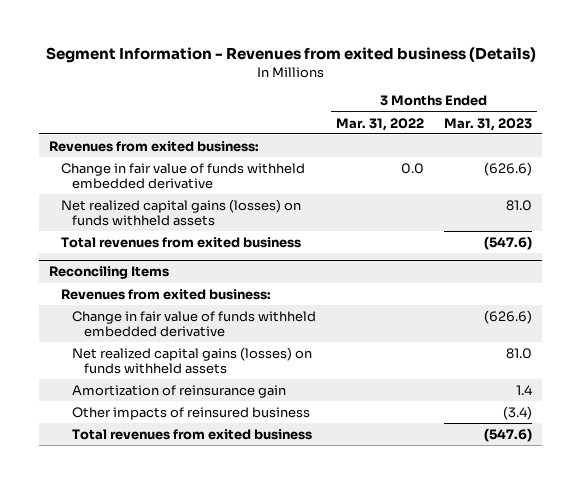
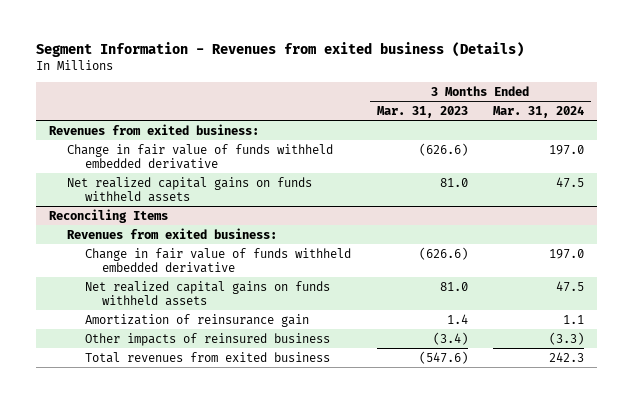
[336,117,425,131] Mar. 31, 2022 -> none
none -> [493,106,585,119] Mar. 31, 2024
[60,236,301,248] Total revenues from exited business -> none
[60,198,301,226] Net realized capital gains (losses) on funds withheld assets -> [66,176,312,202] Net realized capital gains on funds withheld assets
[72,346,313,374] Net realized capital gains (losses) on funds withheld assets -> [84,280,330,306] Net realized capital gains on funds withheld assets

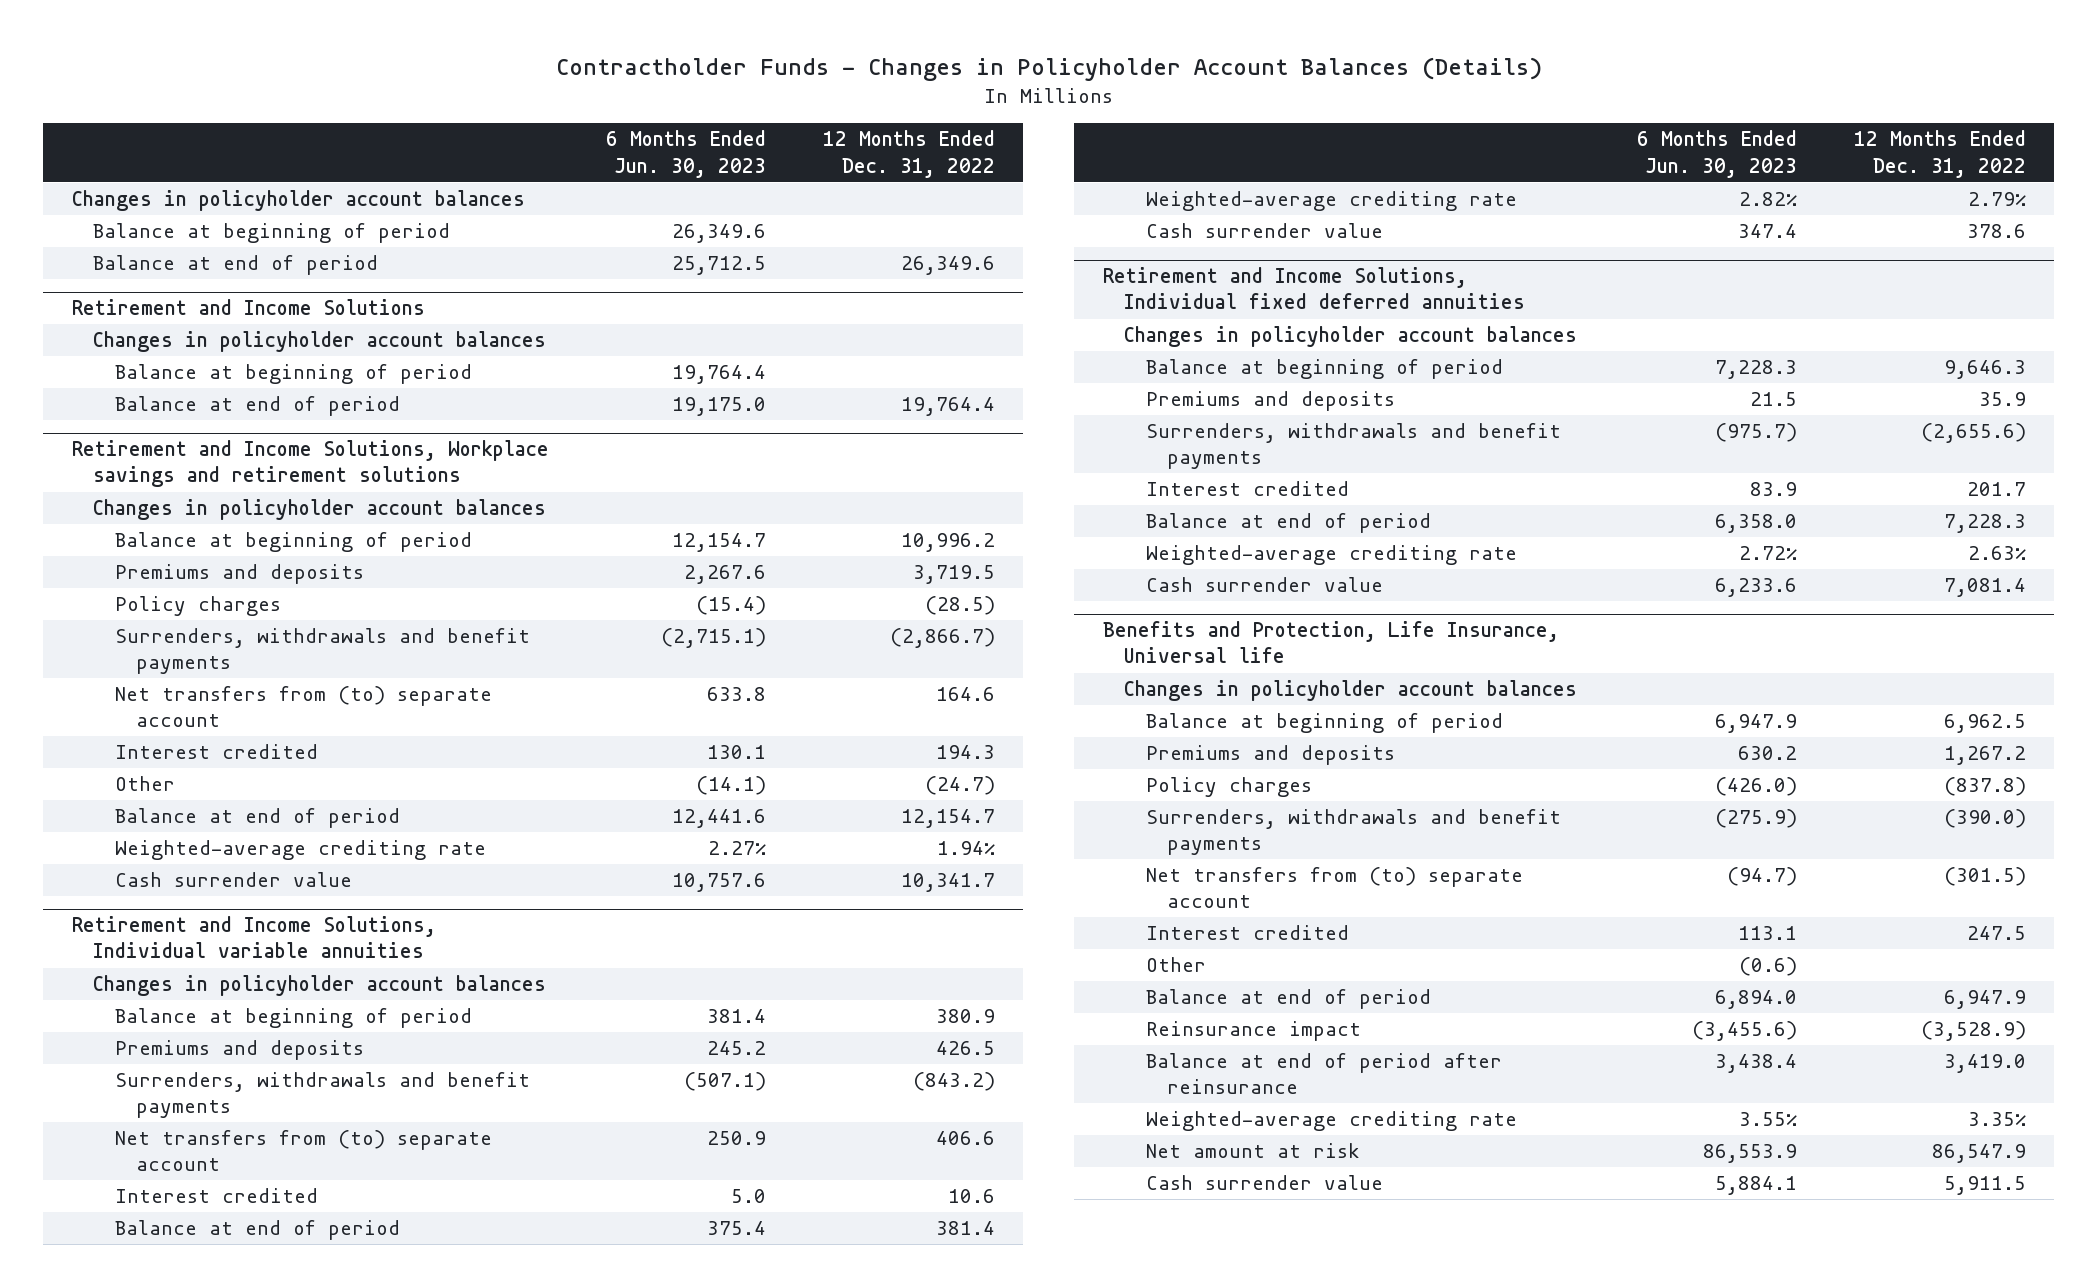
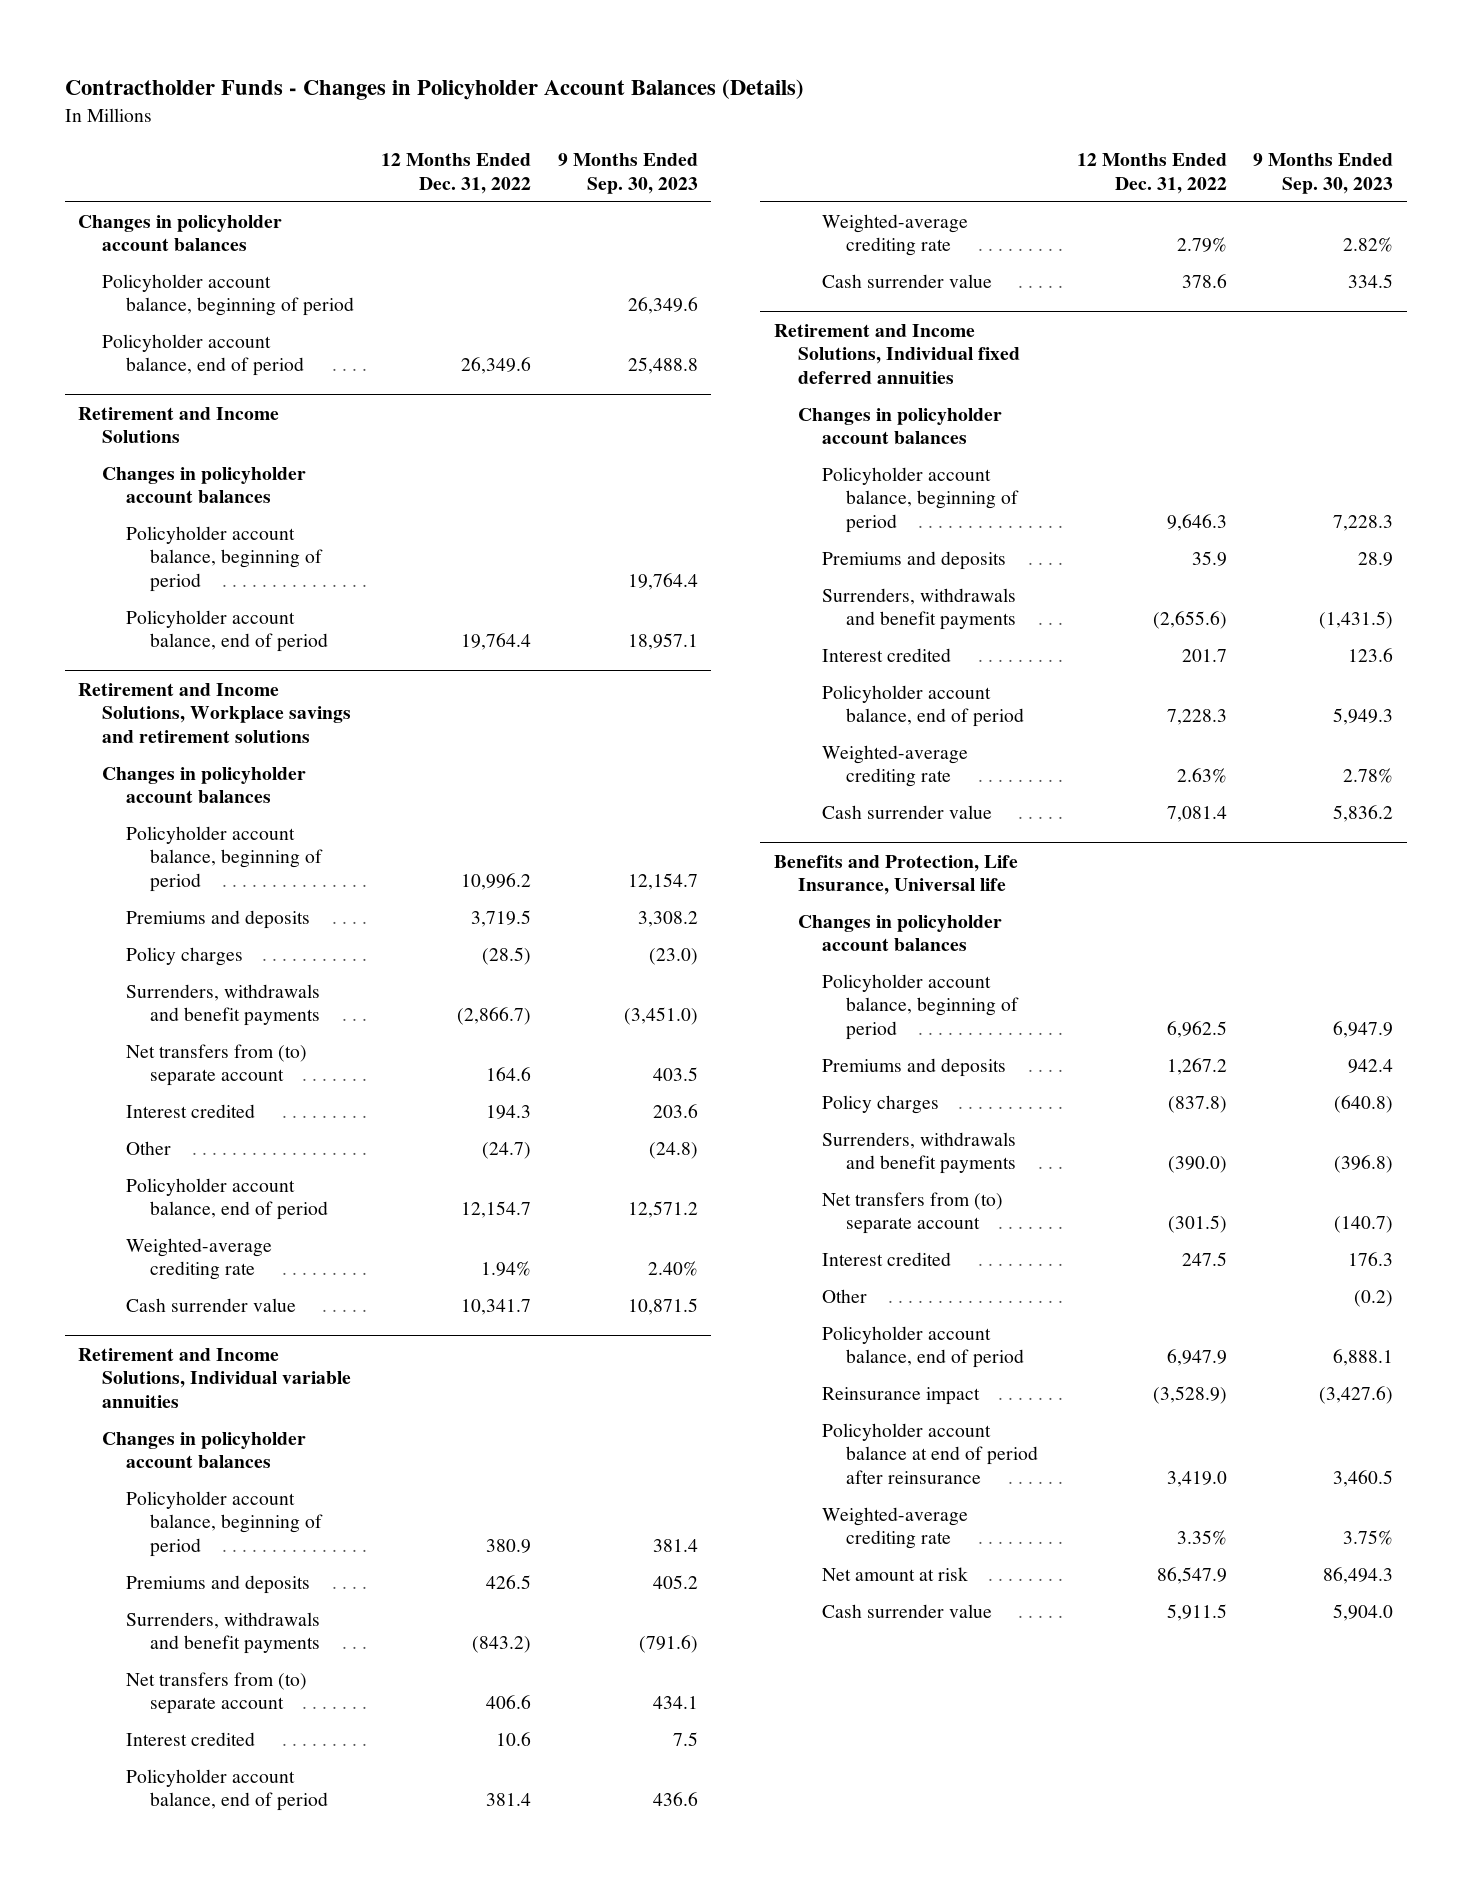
[605,130,766,178] 6 Months Ended Jun. 30, 2023 -> none
none -> [557,153,698,195] 9 Months Ended Sep. 30, 2023
[93,223,451,244] Balance at beginning of period -> [101,273,354,317] Policyholder account balance, beginning of period
[93,255,379,276] Balance at end of period -> [101,333,304,377] Policyholder account balance, end of period
[114,364,472,385] Balance at beginning of period -> [125,525,323,593] Policyholder account balance, beginning of period
[114,396,400,417] Balance at end of period -> [125,609,328,653] Policyholder account balance, end of period
[114,532,472,553] Balance at beginning of period -> [125,825,323,893] Policyholder account balance, beginning of period
[114,808,400,829] Balance at end of period -> [125,1177,328,1221] Policyholder account balance, end of period
[114,1008,472,1029] Balance at beginning of period -> [125,1490,323,1558] Policyholder account balance, beginning of period
[114,1220,400,1241] Balance at end of period -> [125,1768,328,1812] Policyholder account balance, end of period
[1145,359,1503,380] Balance at beginning of period -> [821,466,1019,534] Policyholder account balance, beginning of period
[1145,513,1431,534] Balance at end of period -> [821,684,1024,728] Policyholder account balance, end of period
[1145,713,1503,734] Balance at beginning of period -> [821,973,1019,1041] Policyholder account balance, beginning of period
[1145,989,1431,1010] Balance at end of period -> [821,1325,1024,1369] Policyholder account balance, end of period
[1145,1053,1502,1095] Balance at end of period after reinsurance -> [821,1422,1038,1485] Policyholder account balance at end of period after reinsurance

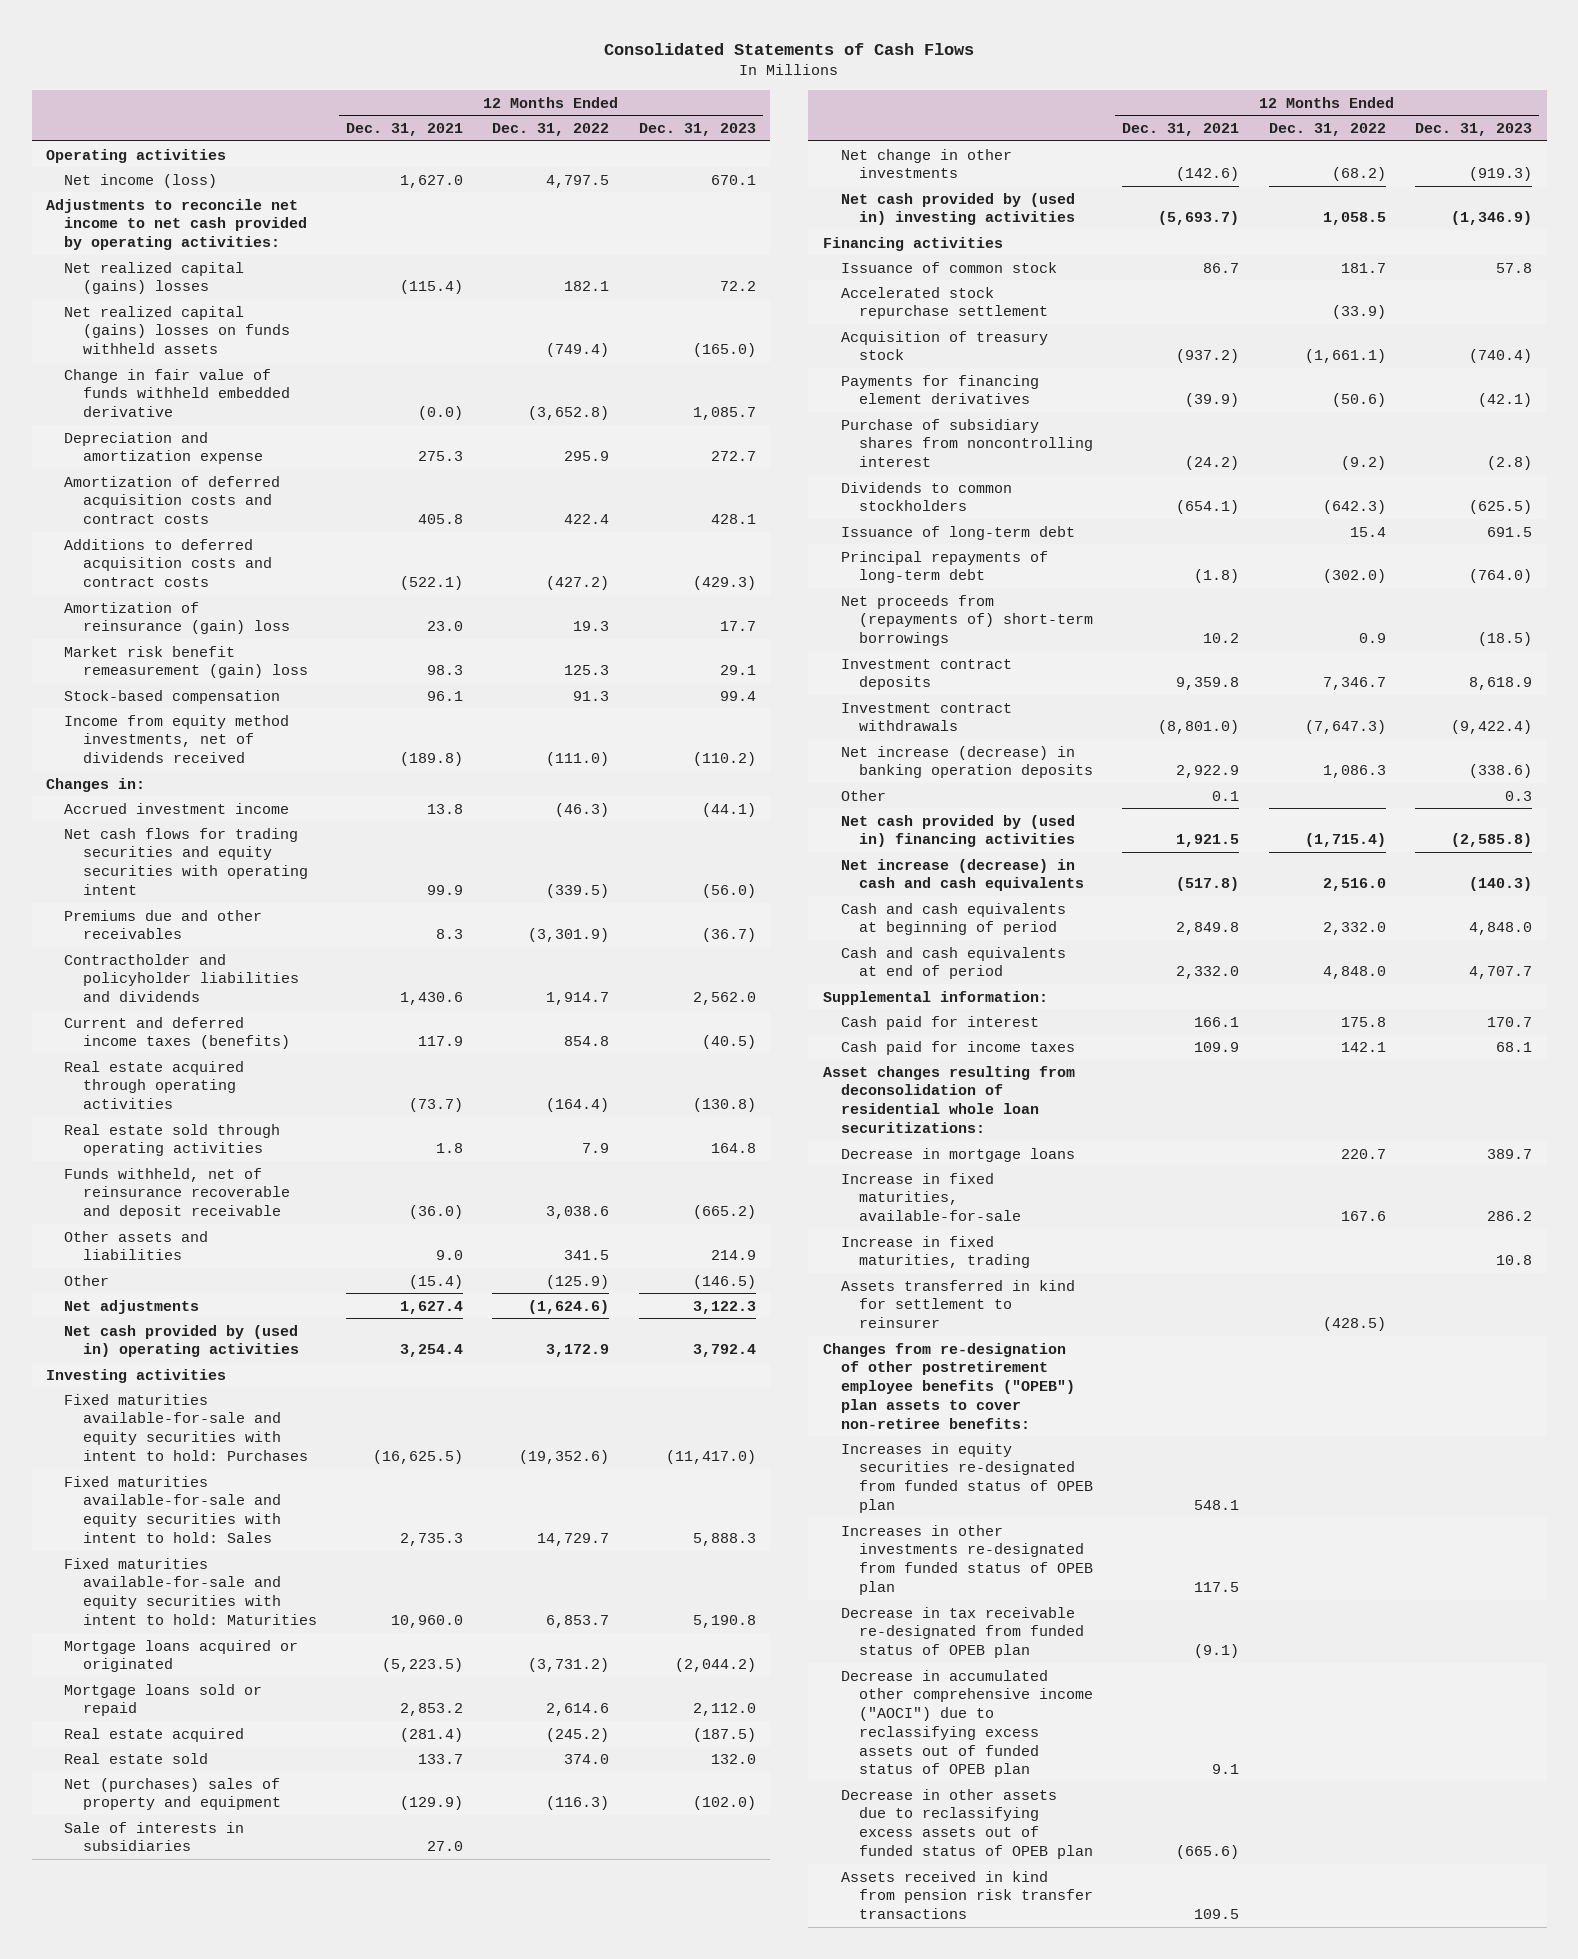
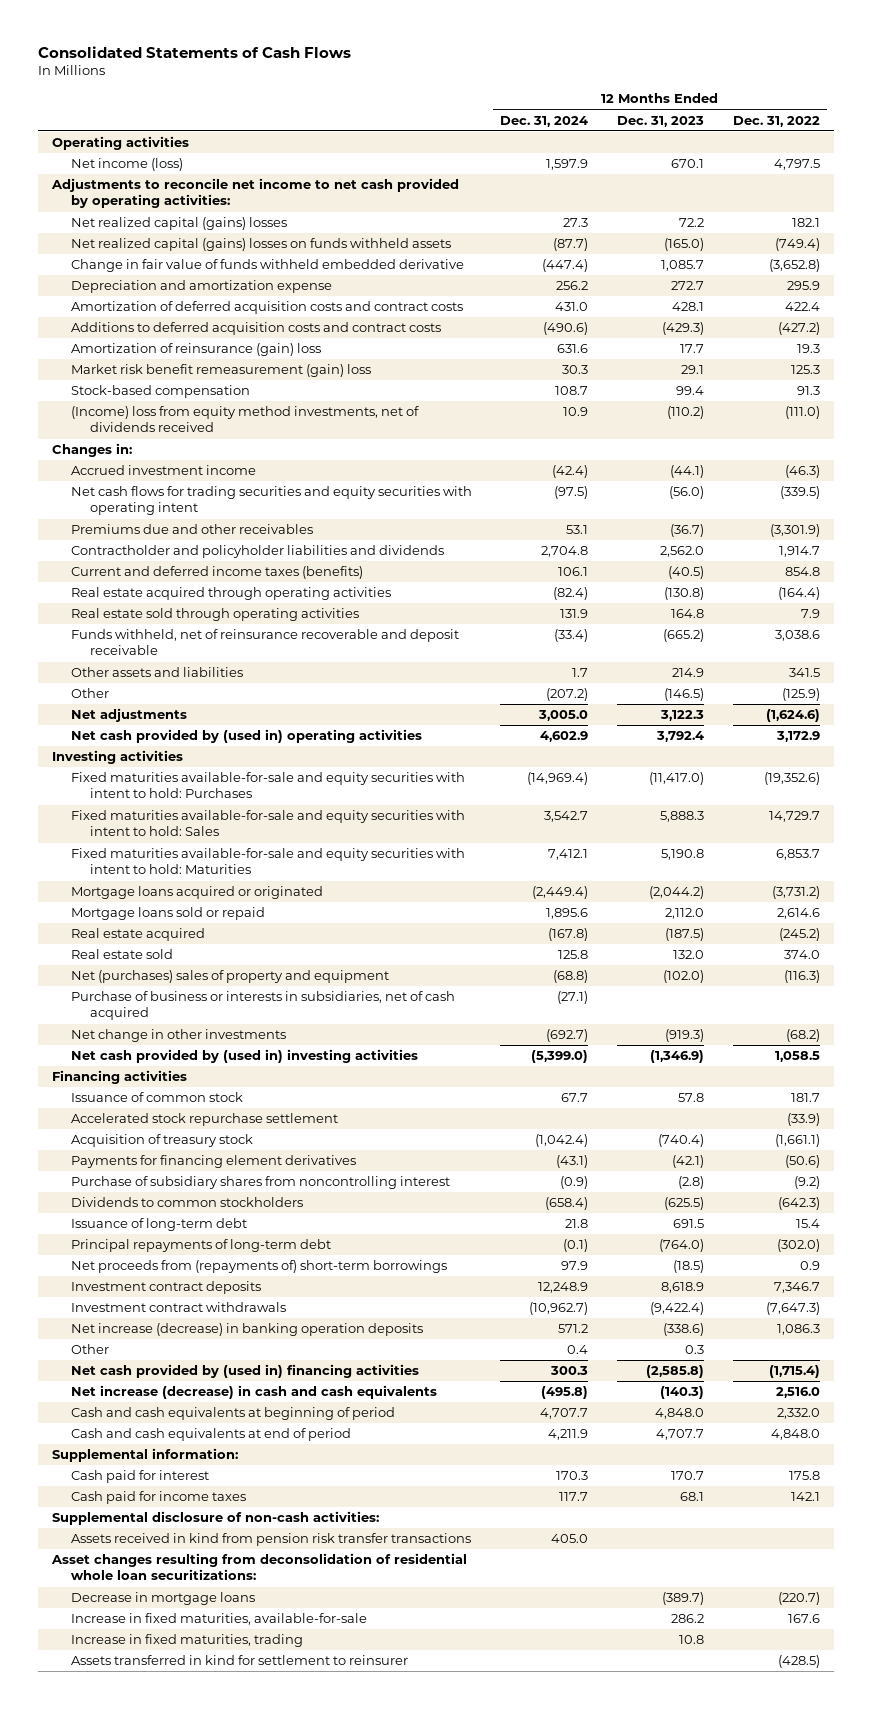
[346,123,464,137] Dec. 31, 2021 -> none
none -> [500,115,589,127] Dec. 31, 2024
[64,714,290,764] Income from equity method investments, net of dividends received -> [70,406,419,433] (Income) loss from equity method investments, net of dividends received
[64,1821,245,1852] Sale of interests in subsidiaries -> none
none -> [70,991,455,1021] Purchase of business or interests in subsidiaries, net of cash acquired
none -> [51,1511,379,1526] Supplemental disclosure of non-cash activities:
[840,1870,1093,1920] Assets received in kind from pension risk transfer transactions -> [70,1533,471,1547] Assets received in kind from pension risk transfer transactions
[1340,1148,1386,1159] 220.7 -> [777,1592,820,1606] (220.7)
[1486,1148,1532,1159] 389.7 -> [662,1592,705,1606] (389.7)
[822,1342,1075,1429] Changes from re-designation of other postretirement employee benefits ("OPEB") plan assets to cover non-retiree benefits: -> none
[840,1442,1093,1513] Increases in equity securities re-designated from funded status of OPEB plan -> none
[840,1524,1093,1595] Increases in other investments re-designated from funded status of OPEB plan -> none
[840,1606,1084,1659] Decrease in tax receivable re-designated from funded status of OPEB plan -> none
[840,1669,1093,1778] Decrease in accumulated other comprehensive income ("AOCI") due to reclassifying excess assets out of funded status of OPEB plan -> none
[840,1788,1093,1859] Decrease in other assets due to reclassifying excess assets out of funded status of OPEB plan -> none

